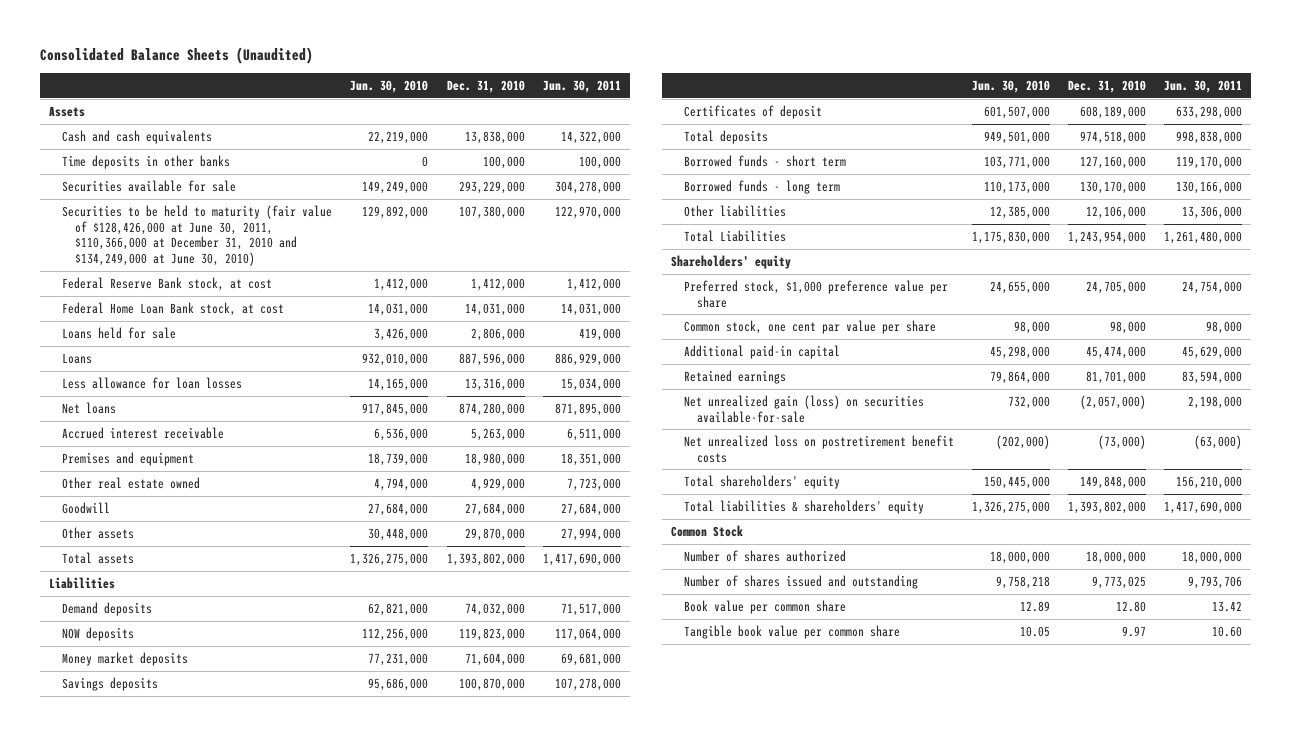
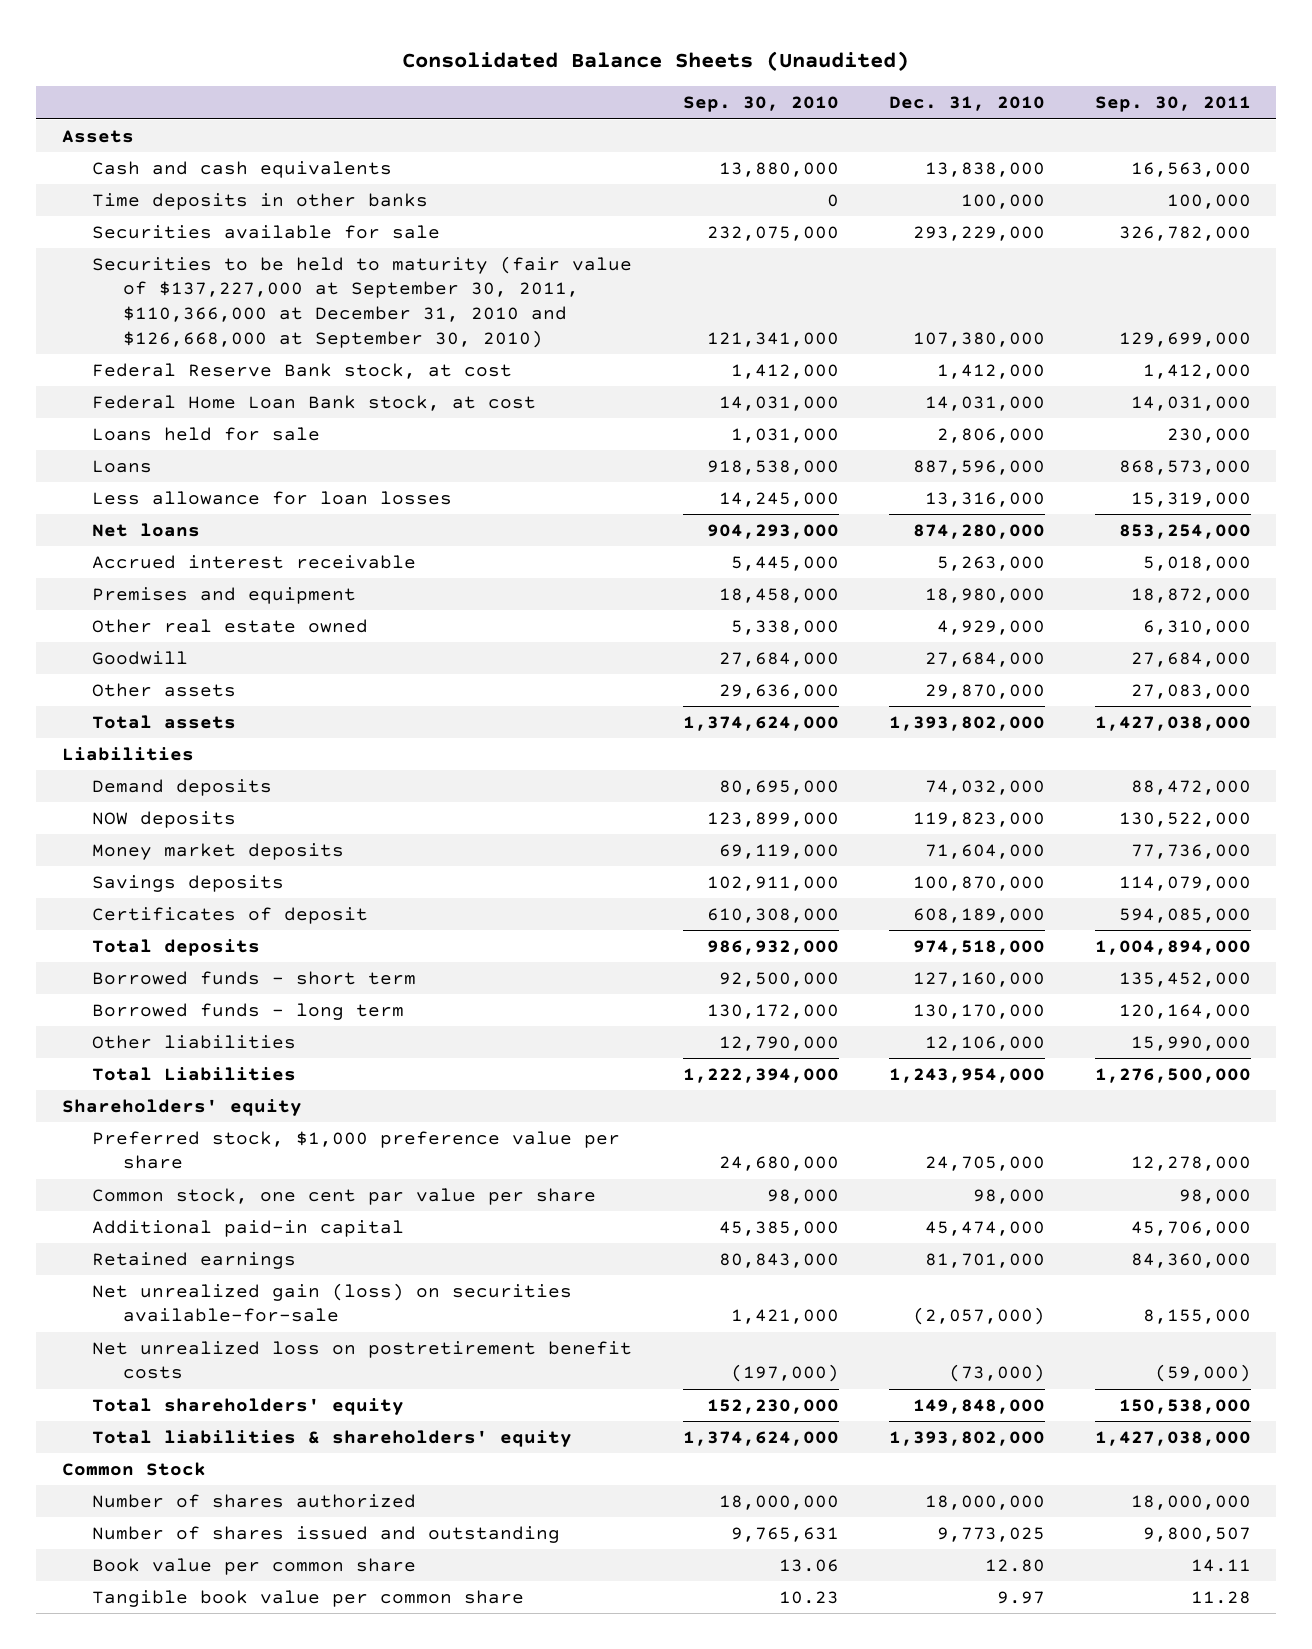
[350,80,429,94] Jun. 30, 2010 -> none
[542,80,621,94] Jun. 30, 2011 -> none
none -> [682,96,839,113] Sep. 30, 2010
none -> [1094,96,1251,113] Sep. 30, 2011
[62,204,333,267] Securities to be held to maturity (fair value of $128,426,000 at June 30, 2011, $110,366,000 at December 31, 2010 and $134,249,000 at June 30, 2010) -> [92,255,633,348] Securities to be held to maturity (fair value of $137,227,000 at September 30, 2011, $110,366,000 at December 31, 2010 and $126,668,000 at September 30, 2010)

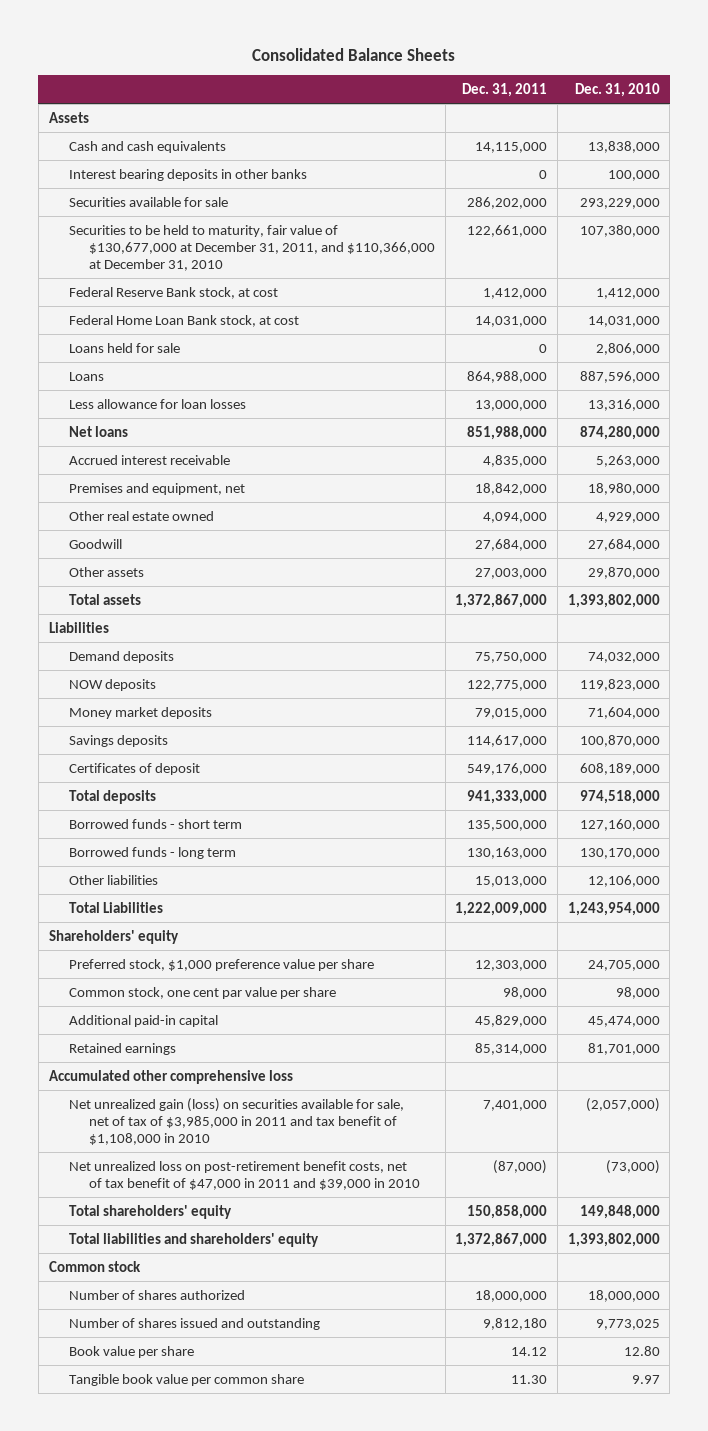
[402,50,910,71] Consolidated Balance Sheets (Unaudited) -> [252,47,456,61] Consolidated Balance Sheets
[682,96,839,113] Sep. 30, 2010 -> none
[1094,96,1251,113] Sep. 30, 2011 -> none
none -> [462,82,548,97] Dec. 31, 2011
[92,192,429,210] Time deposits in other banks -> [68,168,307,181] Interest bearing deposits in other banks
[92,255,633,348] Securities to be held to maturity (fair value of $137,227,000 at September 30, 2011, $110,366,000 at December 31, 2010 and $126,668,000 at September 30, 2010) -> [68,224,435,271] Securities to be held to maturity, fair value of $130,677,000 at December 31, 2011, and $110,366,000 at December 31, 2010
[92,586,357,604] Premises and equipment -> [68,482,245,495] Premises and equipment, net
none -> [48,1069,293,1084] Accumulated other comprehensive loss
[92,1282,573,1323] Net unrealized gain (loss) on securities available-for-sale -> [68,1097,404,1145] Net unrealized gain (loss) on securities available for sale, net of tax of $3,985,000 in 2011 and tax benefit of $1,108,000 in 2010
[92,1340,633,1380] Net unrealized loss on postretirement benefit costs -> [68,1160,420,1190] Net unrealized loss on post-retirement benefit costs, net of tax benefit of $47,000 in 2011 and $39,000 in 2010
[92,1429,573,1447] Total liabilities & shareholders' equity -> [68,1232,319,1247] Total liabilities and shareholders' equity
[61,1461,206,1476] Common Stock -> [48,1260,141,1272] Common stock
[92,1557,417,1575] Book value per common share -> [68,1345,194,1358] Book value per share

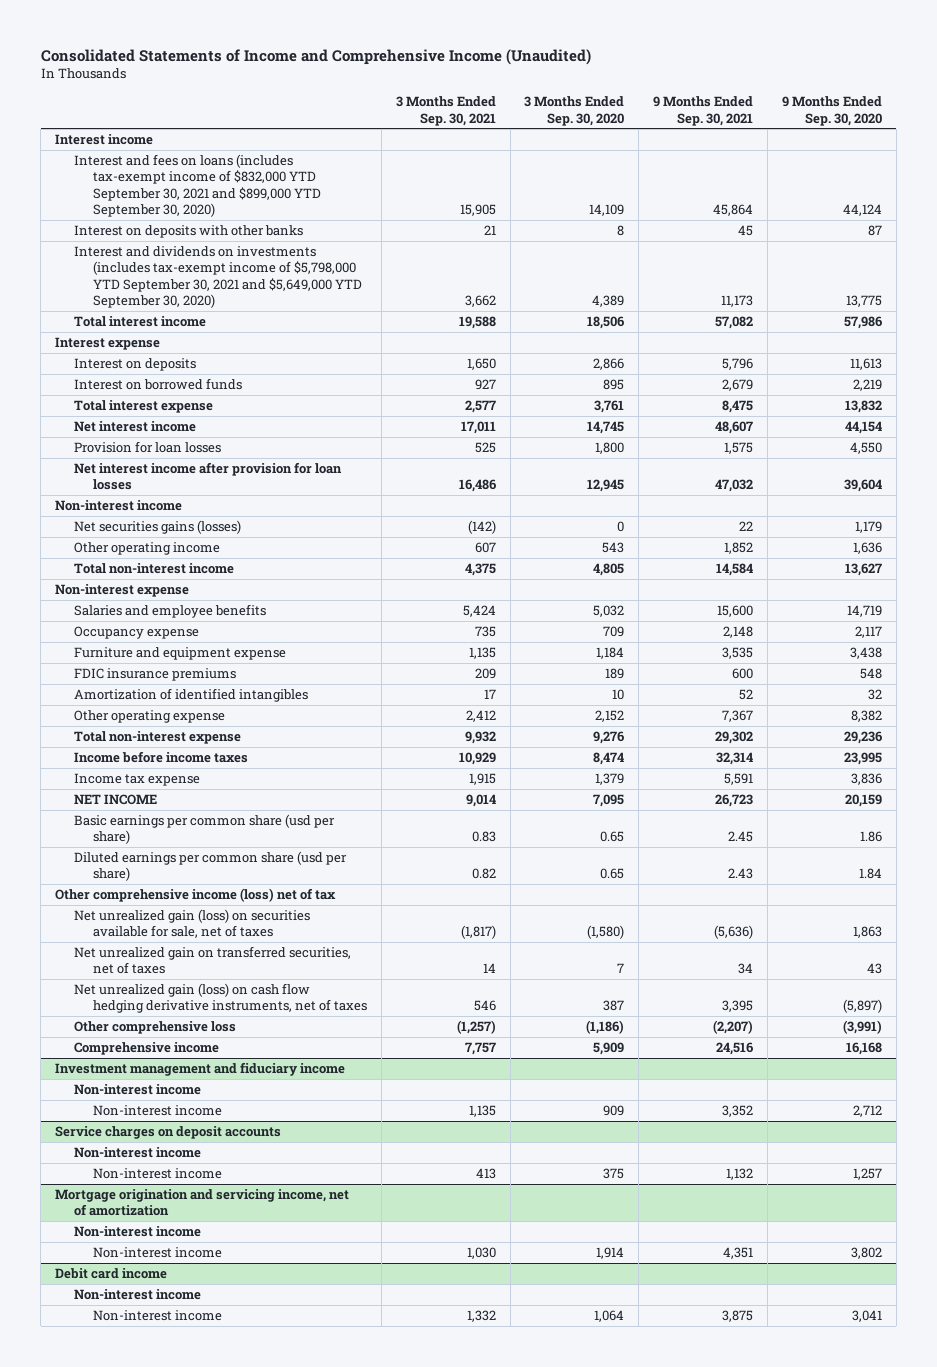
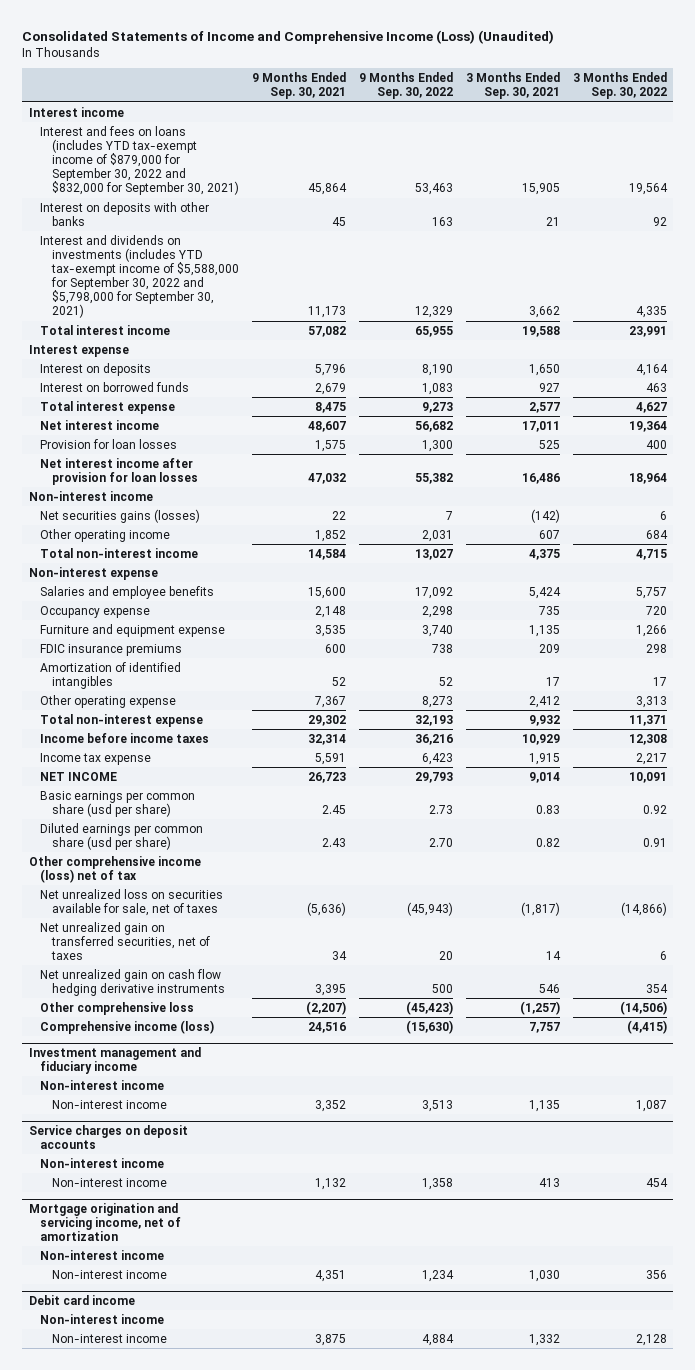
[40,48,591,65] Consolidated Statements of Income and Comprehensive Income (Unaudited) -> [22,29,555,44] Consolidated Statements of Income and Comprehensive Income (Loss) (Unaudited)
[524,96,625,126] 3 Months Ended Sep. 30, 2020 -> none
[781,96,882,126] 9 Months Ended Sep. 30, 2020 -> none
none -> [358,72,453,100] 9 Months Ended Sep. 30, 2022
none -> [572,72,667,100] 3 Months Ended Sep. 30, 2022
[73,154,321,218] Interest and fees on loans (includes tax-exempt income of $832,000 YTD September 30, 2021 and $899,000 YTD September 30, 2020) -> [40,125,240,196] Interest and fees on loans (includes YTD tax-exempt income of $879,000 for September 30, 2022 and $832,000 for September 30, 2021)
[73,246,362,309] Interest and dividends on investments (includes tax-exempt income of $5,798,000 YTD September 30, 2021 and $5,649,000 YTD September 30, 2020) -> [40,234,240,319] Interest and dividends on investments (includes YTD tax-exempt income of $5,588,000 for September 30, 2022 and $5,798,000 for September 30, 2021)
[73,909,310,939] Net unrealized gain (loss) on securities available for sale, net of taxes -> [40,888,224,916] Net unrealized loss on securities available for sale, net of taxes
[73,983,367,1014] Net unrealized gain (loss) on cash flow hedging derivative instruments, net of taxes -> [40,968,226,996] Net unrealized gain on cash flow hedging derivative instruments
[73,1042,219,1056] Comprehensive income -> [40,1019,215,1034] Comprehensive income (loss)

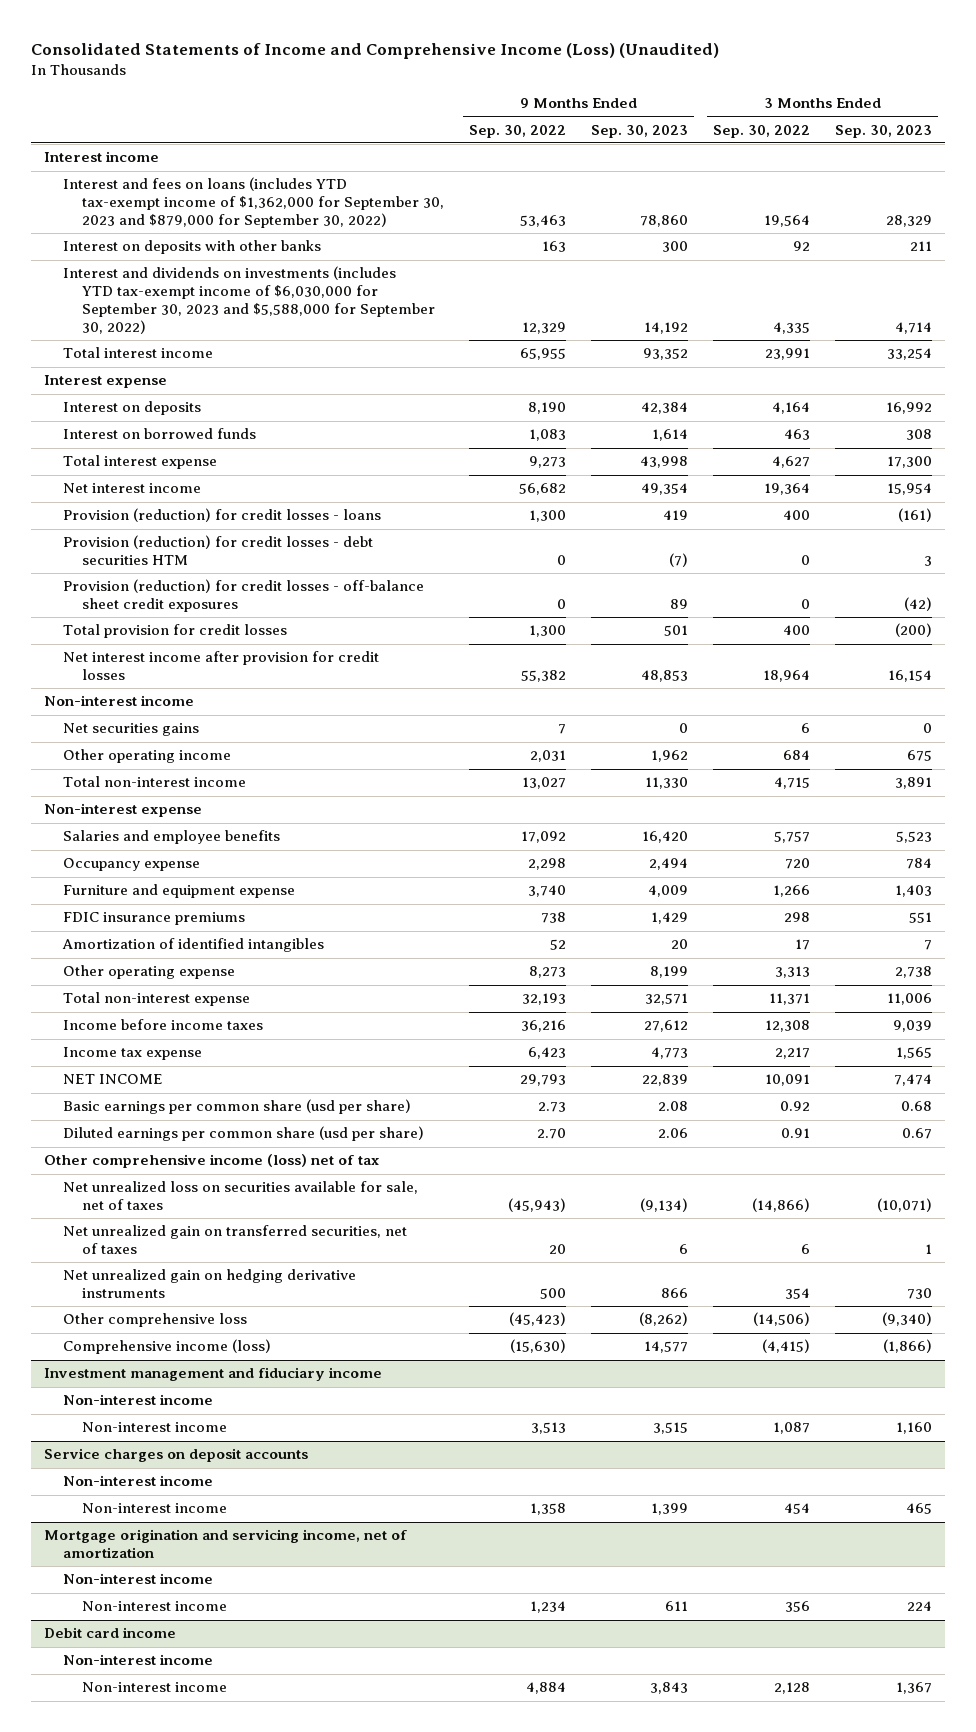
[252,72,347,100] 9 Months Ended Sep. 30, 2021 -> none
[465,72,560,100] 3 Months Ended Sep. 30, 2021 -> none
none -> [591,124,689,138] Sep. 30, 2023
none -> [835,124,933,138] Sep. 30, 2023
[40,125,240,196] Interest and fees on loans (includes YTD tax-exempt income of $879,000 for September 30, 2022 and $832,000 for September 30, 2021) -> [62,177,444,229] Interest and fees on loans (includes YTD tax-exempt income of $1,362,000 for September 30, 2023 and $879,000 for September 30, 2022)
[40,234,240,319] Interest and dividends on investments (includes YTD tax-exempt income of $5,588,000 for September 30, 2022 and $5,798,000 for September 30, 2021) -> [62,266,435,334] Interest and dividends on investments (includes YTD tax-exempt income of $6,030,000 for September 30, 2023 and $5,588,000 for September 30, 2022)
[40,438,178,449] Provision for loan losses -> [62,508,381,523] Provision (reduction) for credit losses - loans
none -> [62,535,373,566] Provision (reduction) for credit losses - debt securities HTM
none -> [62,579,424,613] Provision (reduction) for credit losses - off-balance sheet credit exposures
none -> [62,624,287,639] Total provision for credit losses
[40,457,199,485] Net interest income after provision for loan losses -> [62,651,379,681] Net interest income after provision for credit losses
[40,508,201,523] Net securities gains (losses) -> [62,723,199,737] Net securities gains
[40,968,226,996] Net unrealized gain on cash flow hedging derivative instruments -> [62,1269,356,1299] Net unrealized gain on hedging derivative instruments

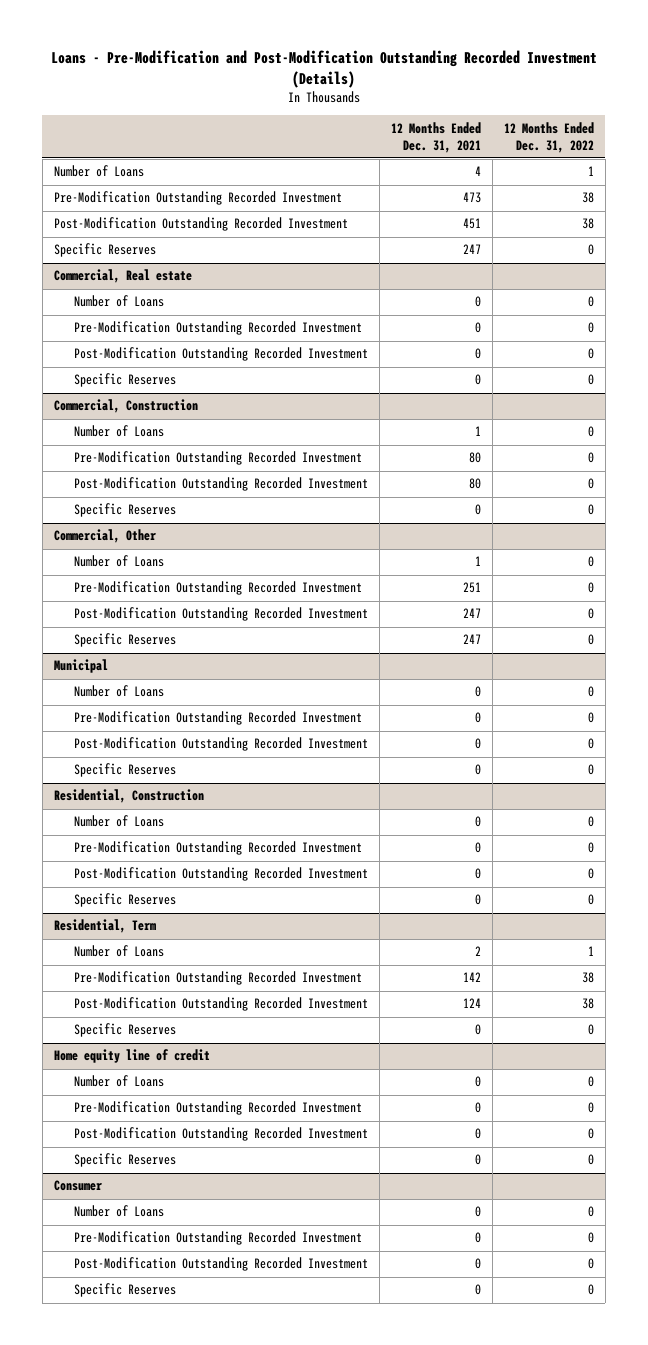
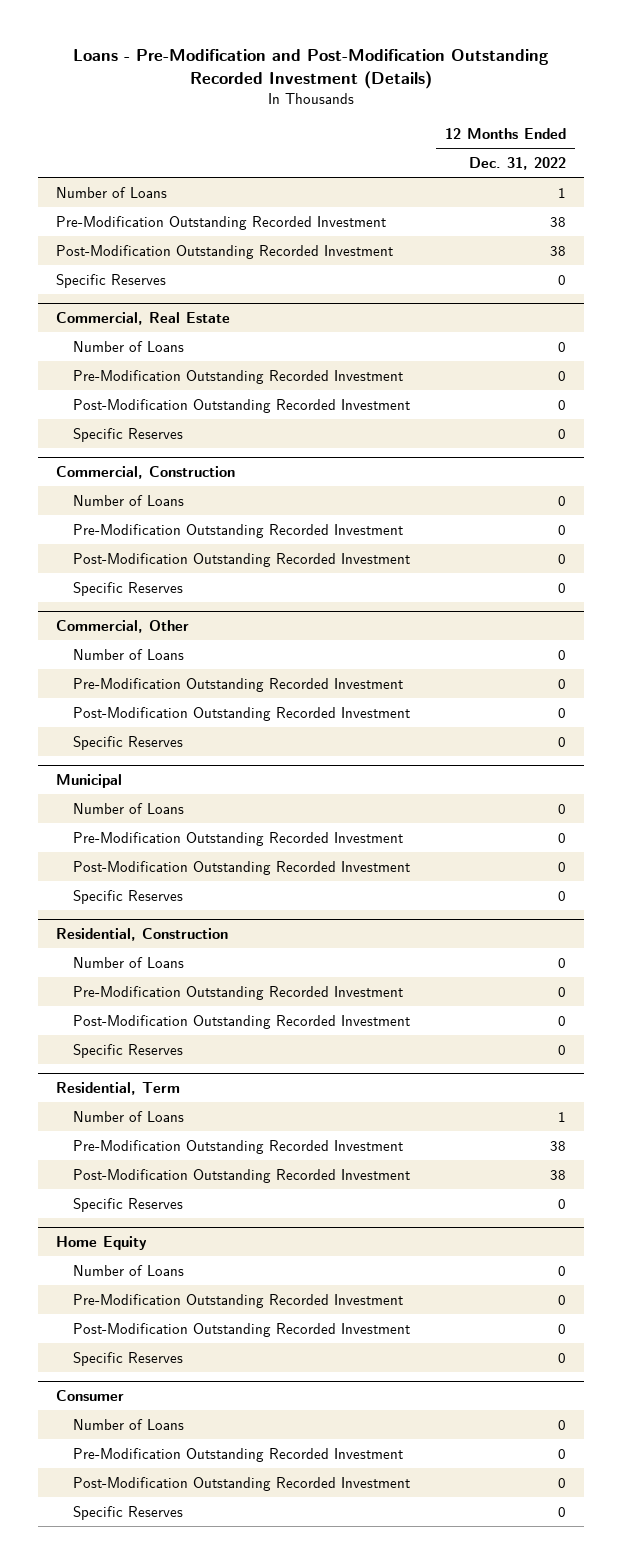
[390,121,481,153] 12 Months Ended Dec. 31, 2021 -> none
[53,269,192,284] Commercial, Real estate -> [55,311,230,325] Commercial, Real Estate
[53,1049,210,1064] Home equity line of credit -> [55,1235,147,1250] Home Equity

